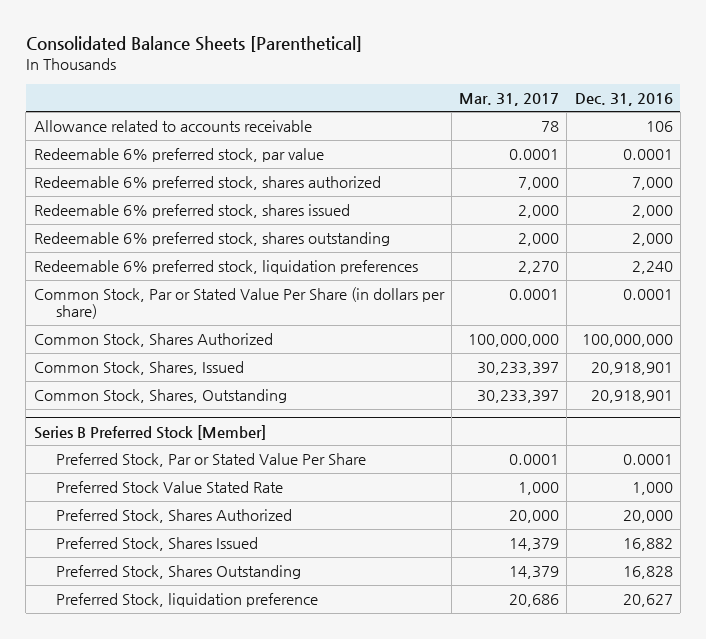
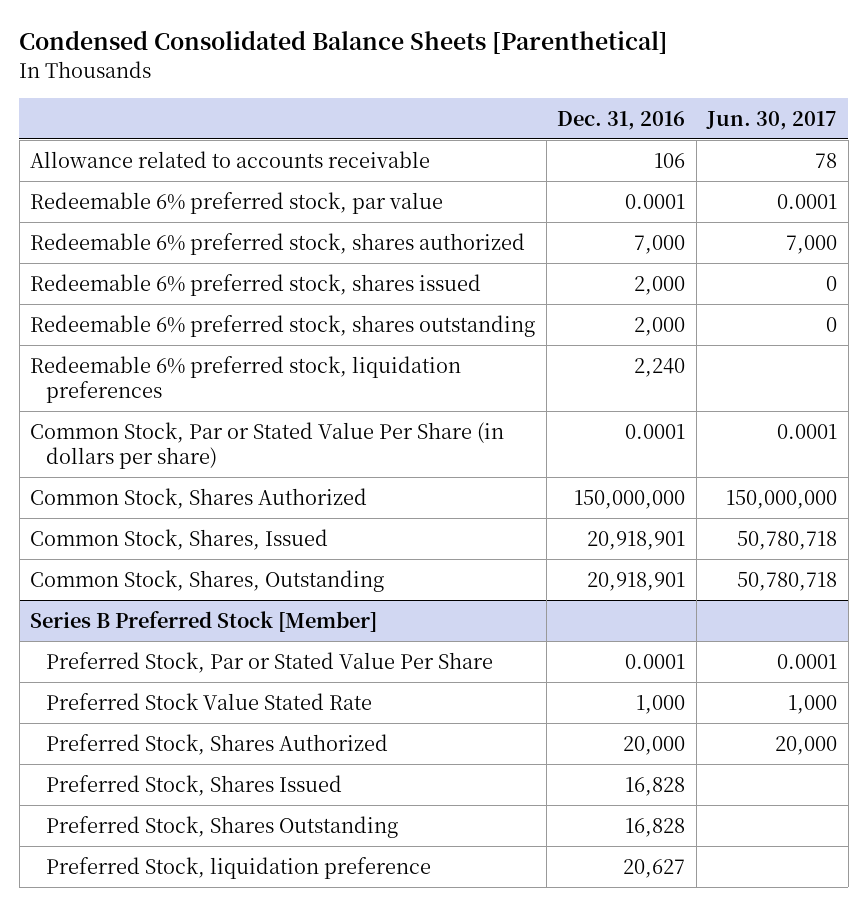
[25,35,362,52] Consolidated Balance Sheets [Parenthetical] -> [19,30,669,55] Condensed Consolidated Balance Sheets [Parenthetical]
[459,92,560,106] Mar. 31, 2017 -> none
none -> [706,110,838,130] Jun. 30, 2017
[581,334,673,348] 100,000,000 -> [574,489,686,509] 150,000,000
[622,538,673,552] 16,882 -> [625,776,686,796] 16,828

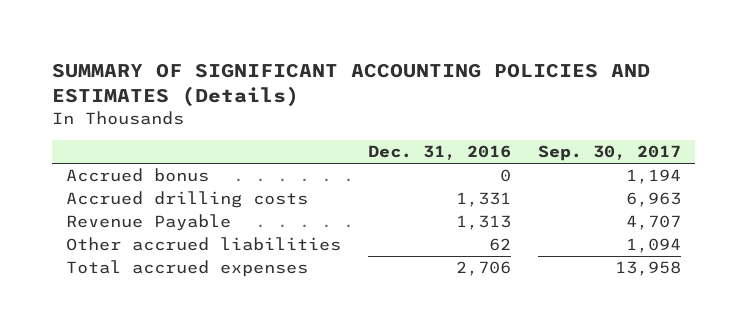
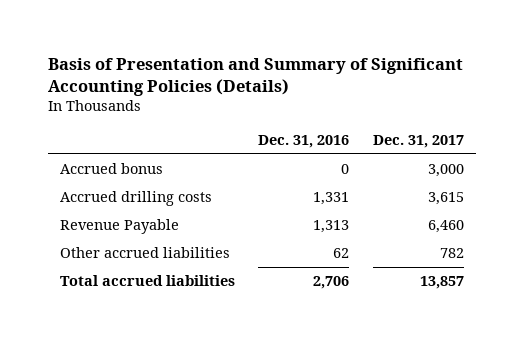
[51,62,650,107] SUMMARY OF SIGNIFICANT ACCOUNTING POLICIES AND ESTIMATES (Details) -> [47,57,463,97] Basis of Presentation and Summary of Significant Accounting Policies (Details)
[538,145,682,162] Sep. 30, 2017 -> none
none -> [372,134,464,148] Dec. 31, 2017
[65,260,308,278] Total accrued expenses -> [59,275,235,287] Total accrued liabilities

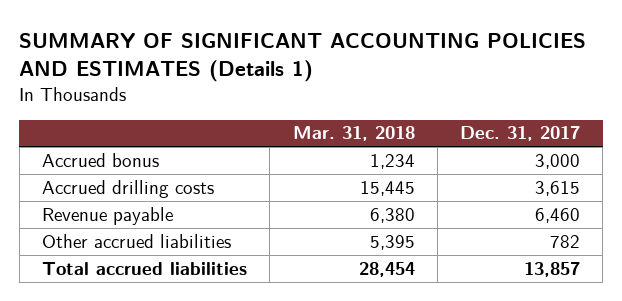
[47,57,463,97] Basis of Presentation and Summary of Significant Accounting Policies (Details) -> [19,32,587,83] SUMMARY OF SIGNIFICANT ACCOUNTING POLICIES AND ESTIMATES (Details 1)
[258,134,350,148] Dec. 31, 2016 -> none
none -> [292,126,415,142] Mar. 31, 2018
[59,219,179,235] Revenue Payable -> [41,206,173,225] Revenue payable

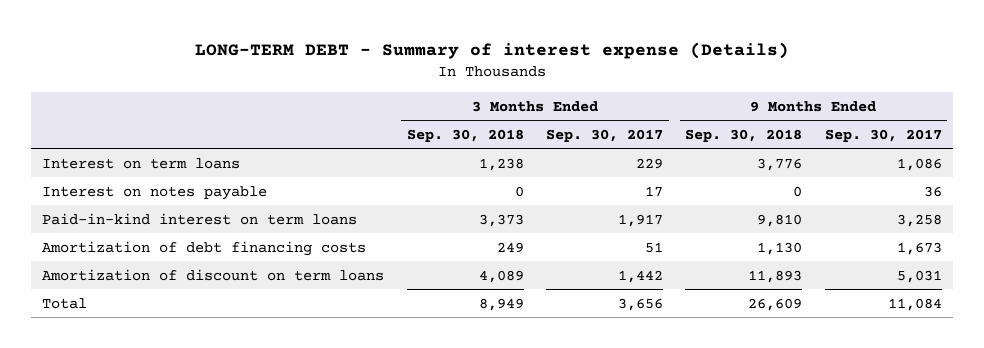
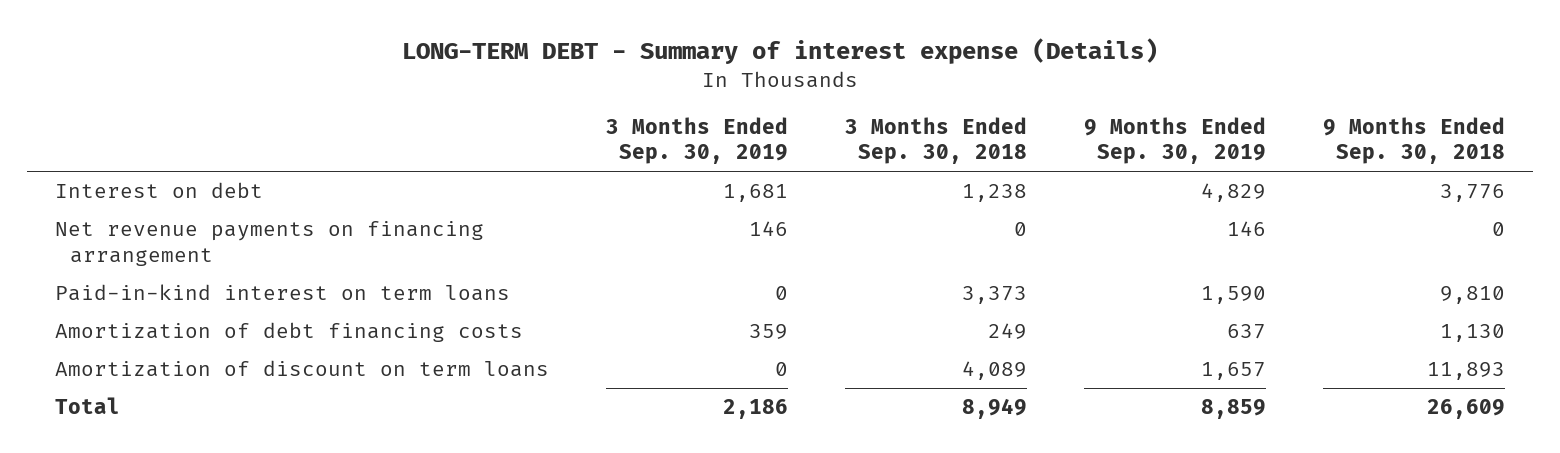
[545,128,663,142] Sep. 30, 2017 -> none
[824,128,942,142] Sep. 30, 2017 -> none
none -> [606,116,789,165] 3 Months Ended Sep. 30, 2019
none -> [1083,116,1266,165] 9 Months Ended Sep. 30, 2019
[42,185,268,200] Interest on notes payable -> none
[42,157,241,169] Interest on term loans -> [55,182,264,199] Interest on debt
none -> [55,221,485,266] Net revenue payments on financing arrangement

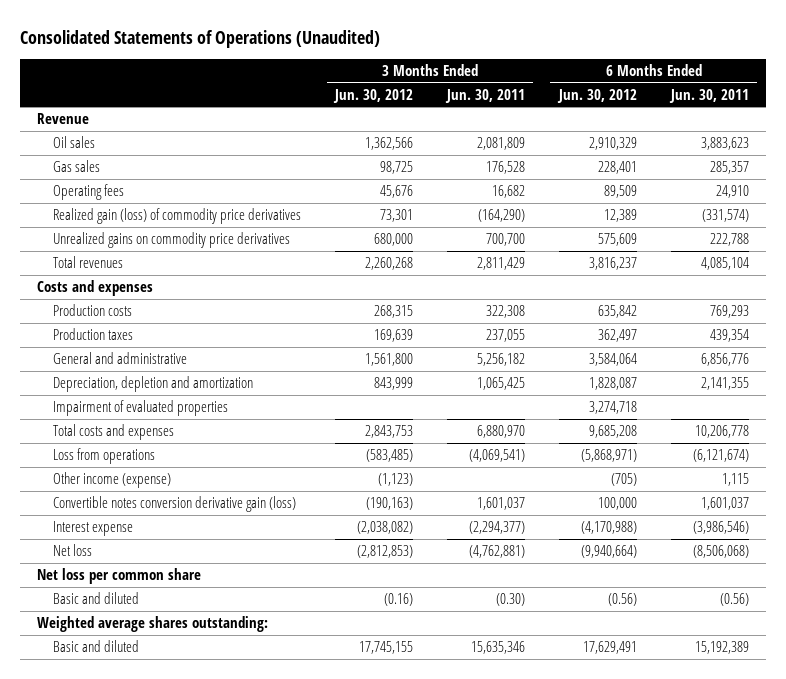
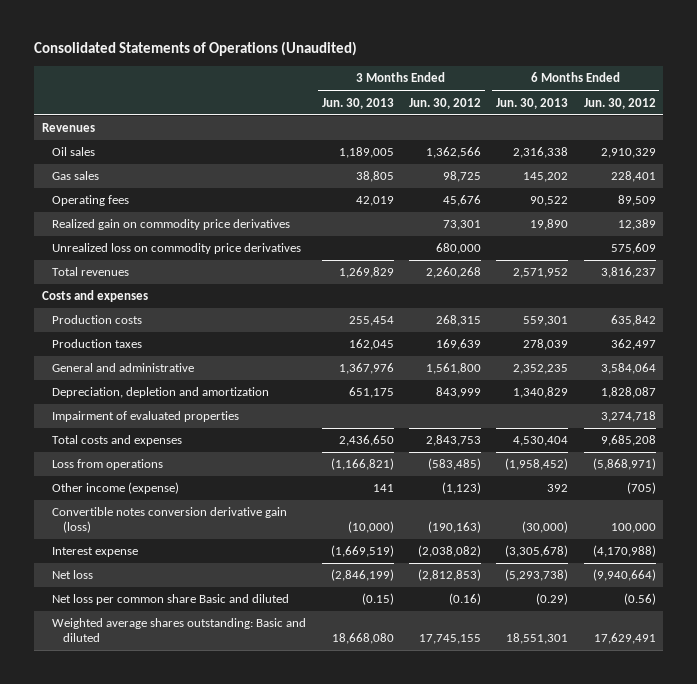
[445,88,526,103] Jun. 30, 2011 -> none
[668,88,749,103] Jun. 30, 2011 -> none
none -> [321,97,394,109] Jun. 30, 2013
none -> [496,97,569,109] Jun. 30, 2013
[37,113,90,125] Revenue -> [41,123,95,133] Revenues
[53,208,302,225] Realized gain (loss) of commodity price derivatives -> [52,219,291,231] Realized gain on commodity price derivatives
[53,232,291,249] Unrealized gains on commodity price derivatives -> [52,243,302,255] Unrealized loss on commodity price derivatives
[37,568,202,585] Net loss per common share -> none
[37,616,269,633] Weighted average shares outstanding: -> none
[53,592,140,605] Basic and diluted -> [52,594,290,606] Net loss per common share Basic and diluted
[53,640,140,653] Basic and diluted -> [52,618,307,643] Weighted average shares outstanding: Basic and diluted

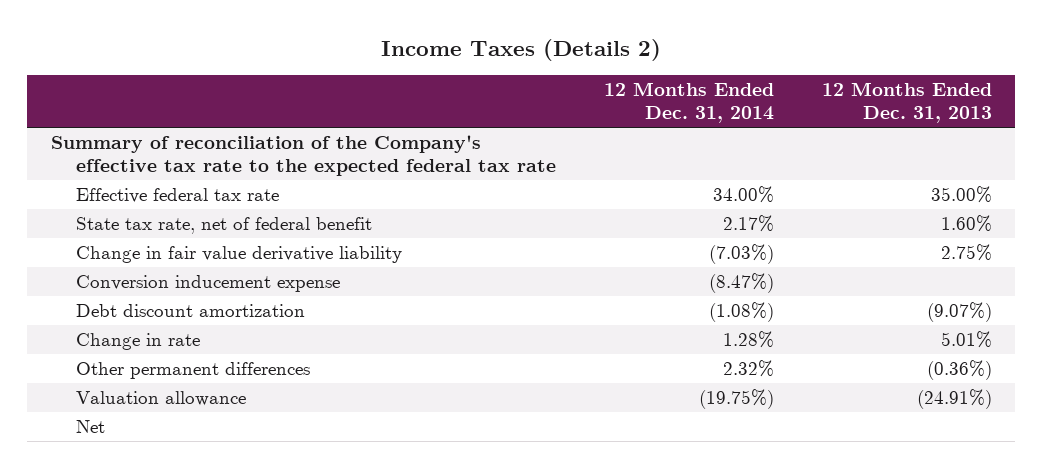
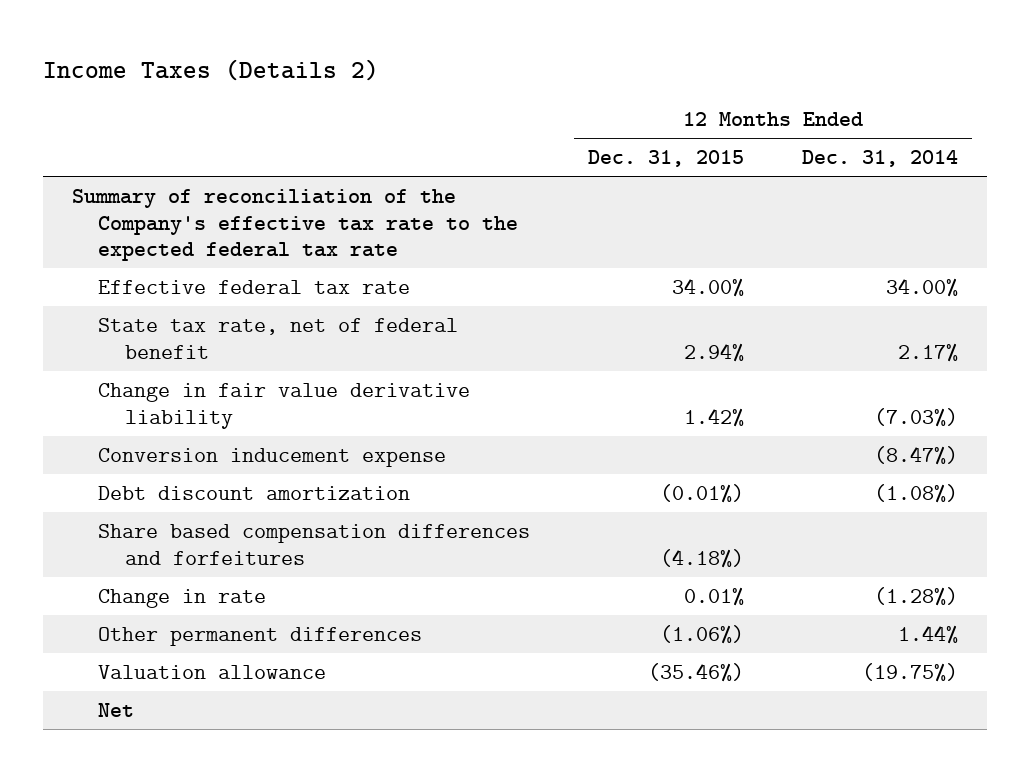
[821,81,992,124] 12 Months Ended Dec. 31, 2013 -> none
none -> [588,150,745,168] Dec. 31, 2015
none -> [98,523,531,565] Share based compensation differences and forfeitures
[722,330,774,348] 1.28% -> [873,586,958,606] (1.28%)
[722,359,774,377] 2.32% -> [897,624,958,644] 1.44%

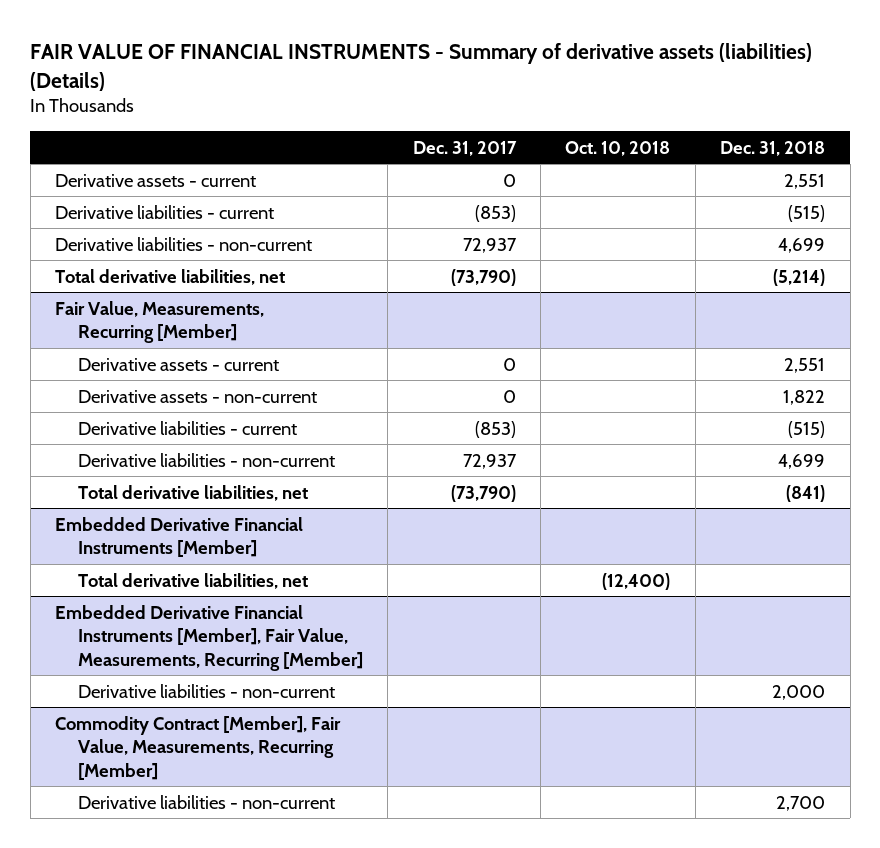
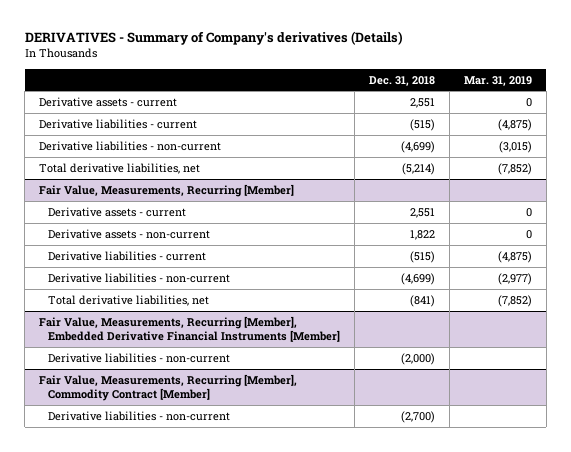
[30,42,813,91] FAIR VALUE OF FINANCIAL INSTRUMENTS - Summary of derivative assets (liabilities) (Details) -> [24,31,403,46] DERIVATIVES - Summary of Company's derivatives (Details)
[412,140,517,156] Dec. 31, 2017 -> none
[565,140,671,156] Oct. 10, 2018 -> none
none -> [463,75,532,86] Mar. 31, 2019
[778,237,826,253] 4,699 -> [400,140,435,153] (4,699)
[778,453,826,469] 4,699 -> [400,272,435,285] (4,699)
[55,516,304,558] Embedded Derivative Financial Instruments [Member] -> none
[78,572,309,589] Total derivative liabilities, net -> none
[55,604,364,671] Embedded Derivative Financial Instruments [Member], Fair Value, Measurements, Recurring [Member] -> [39,315,340,343] Fair Value, Measurements, Recurring [Member], Embedded Derivative Financial Instruments [Member]
[772,684,826,700] 2,000 -> [400,352,435,365] (2,000)
[55,715,342,780] Commodity Contract [Member], Fair Value, Measurements, Recurring [Member] -> [39,373,298,402] Fair Value, Measurements, Recurring [Member], Commodity Contract [Member]
[776,795,826,811] 2,700 -> [400,410,435,423] (2,700)

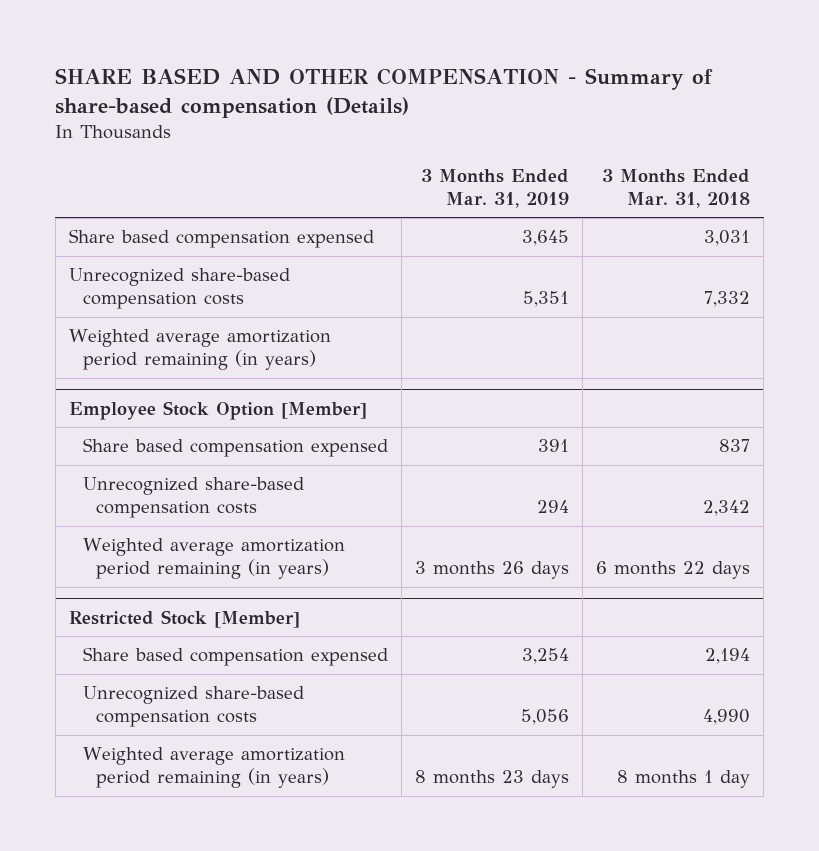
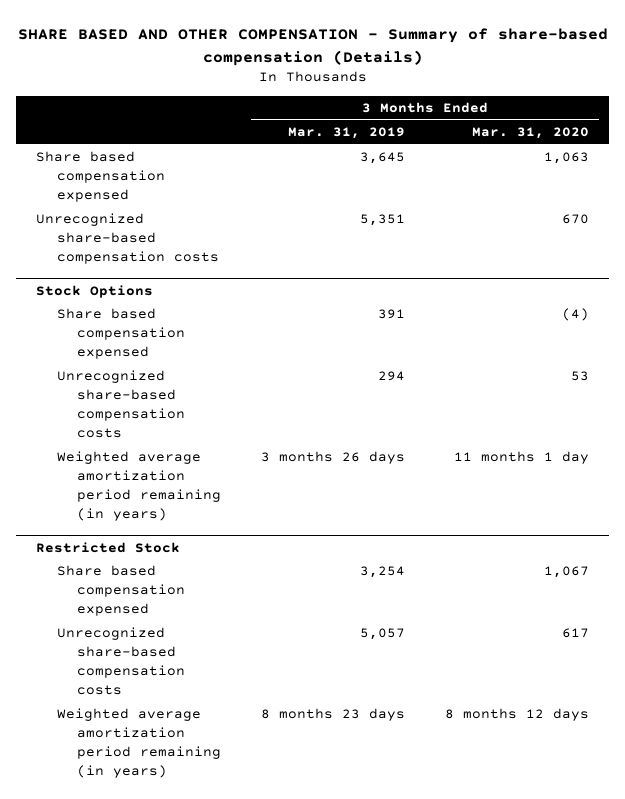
[602,169,751,209] 3 Months Ended Mar. 31, 2018 -> none
none -> [471,127,589,140] Mar. 31, 2020
[68,329,331,371] Weighted average amortization period remaining (in years) -> none
[68,400,367,420] Employee Stock Option [Member] -> [36,284,154,298] Stock Options
[68,609,300,628] Restricted Stock [Member] -> [36,541,181,553] Restricted Stock
[520,709,569,726] 5,056 -> [360,628,406,641] 5,057

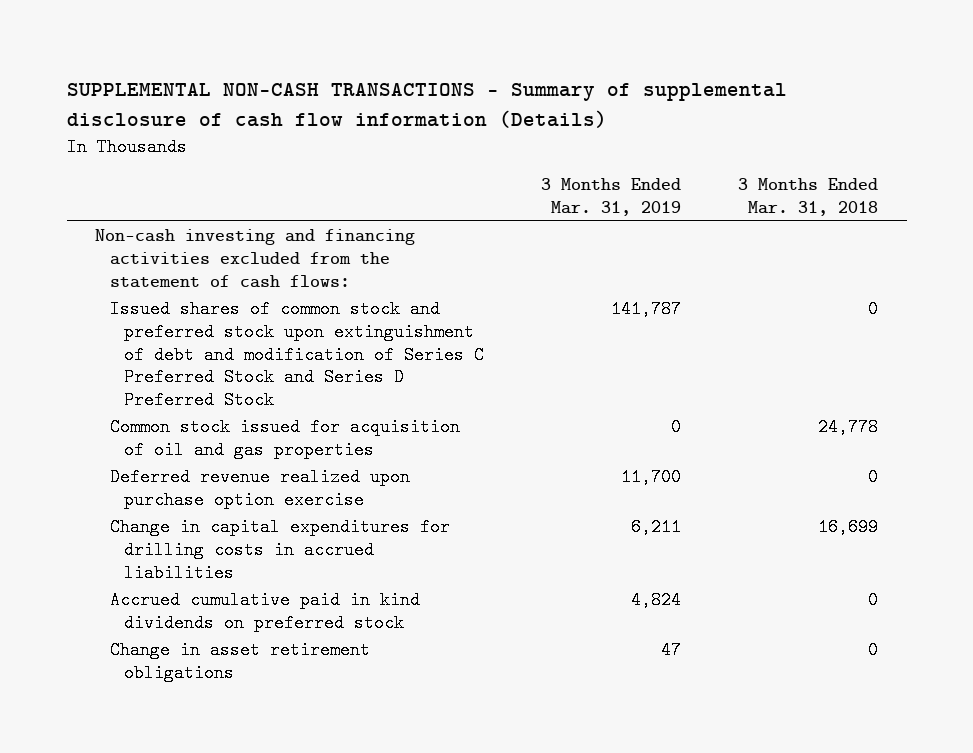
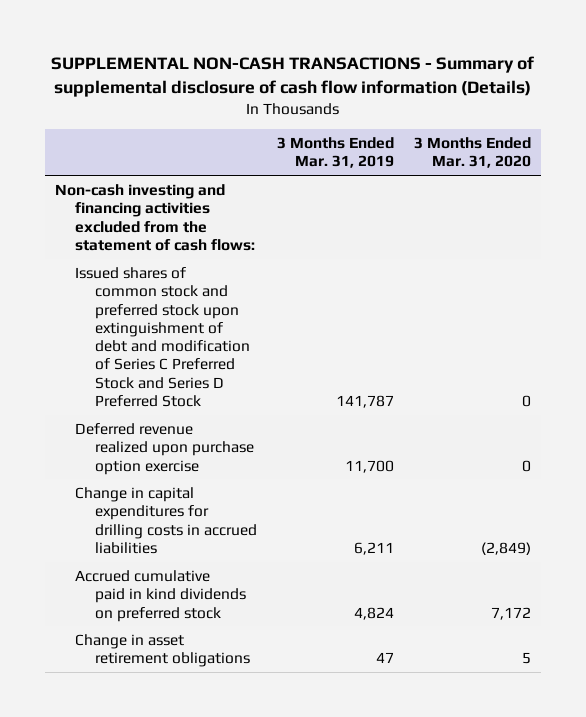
[738,178,879,216] 3 Months Ended Mar. 31, 2018 -> none
none -> [413,136,531,169] 3 Months Ended Mar. 31, 2020
[109,418,460,460] Common stock issued for acquisition of oil and gas properties -> none

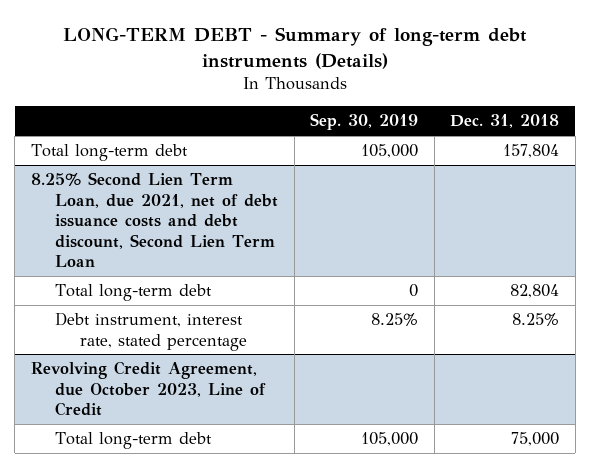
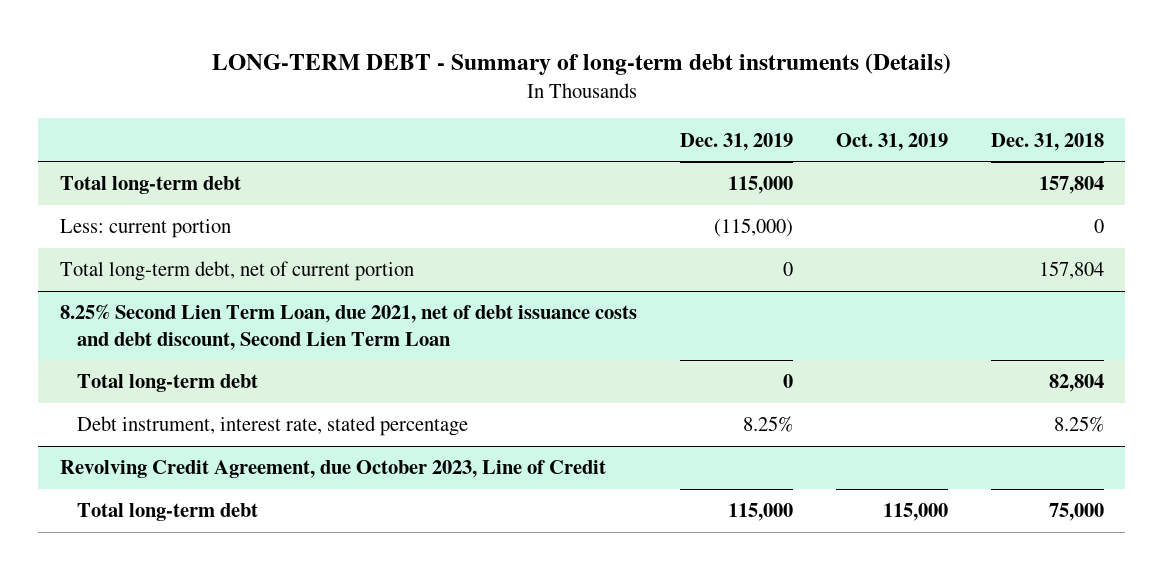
[310,113,419,131] Sep. 30, 2019 -> none
none -> [679,132,793,151] Dec. 31, 2019
none -> [835,132,948,151] Oct. 31, 2019
none -> [59,219,231,239] Less: current portion
none -> [59,261,414,282] Total long-term debt, net of current portion

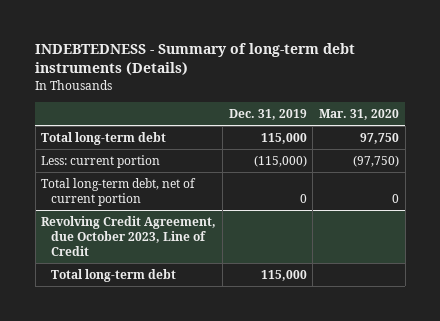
[211,53,951,76] LONG-TERM DEBT - Summary of long-term debt instruments (Details) -> [35,43,356,76] INDEBTEDNESS - Summary of long-term debt instruments (Details)
[835,132,948,151] Oct. 31, 2019 -> none
[990,132,1104,151] Dec. 31, 2018 -> none
none -> [318,108,399,120] Mar. 31, 2020
[59,304,637,350] 8.25% Second Lien Term Loan, due 2021, net of debt issuance costs and debt discount, Second Lien Term Loan -> none
[76,374,258,393] Total long-term debt -> none
[76,416,468,437] Debt instrument, interest rate, stated percentage -> none

